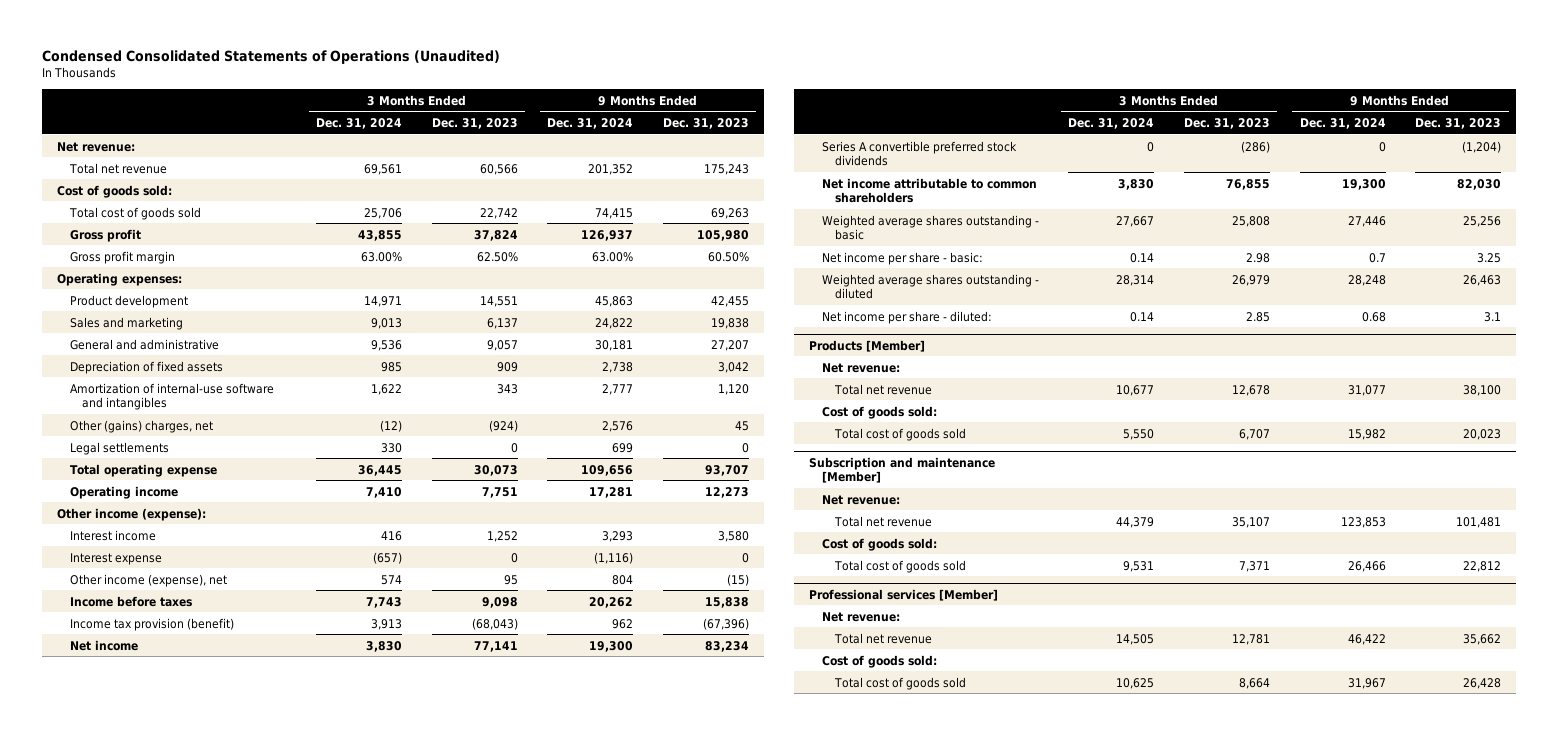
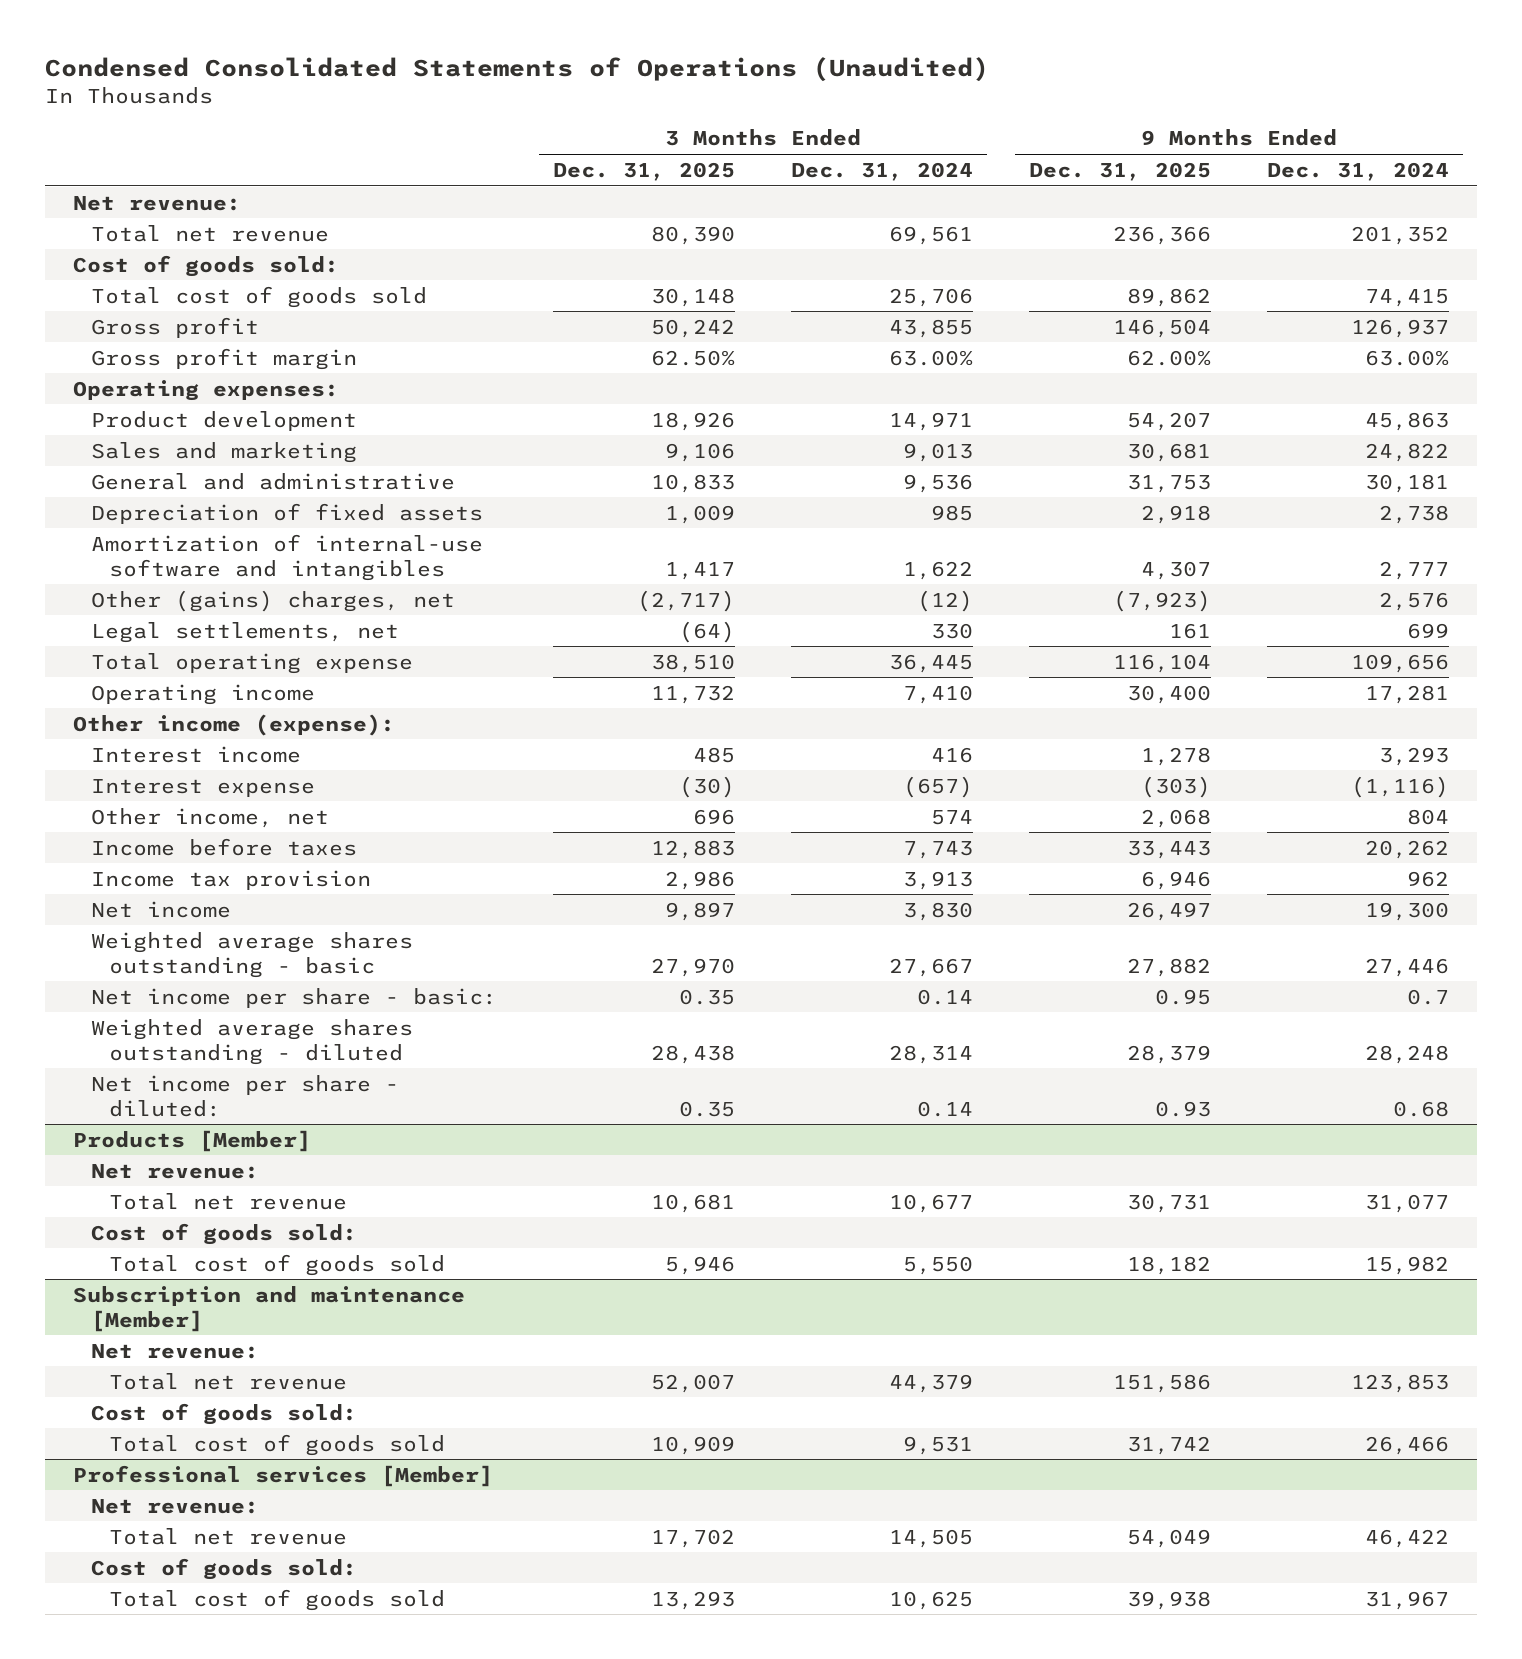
[431,118,518,130] Dec. 31, 2023 -> none
[662,118,749,130] Dec. 31, 2023 -> none
none -> [553,161,736,181] Dec. 31, 2025
none -> [1029,161,1212,181] Dec. 31, 2025
[69,441,169,455] Legal settlements -> [91,621,400,643] Legal settlements, net
[69,573,227,587] Other income (expense), net -> [91,807,330,828] Other income, net
[69,617,234,631] Income tax provision (benefit) -> [91,869,372,890] Income tax provision
[821,140,1017,166] Series A convertible preferred stock dividends -> none
[821,177,1037,203] Net income attributable to common shareholders -> none

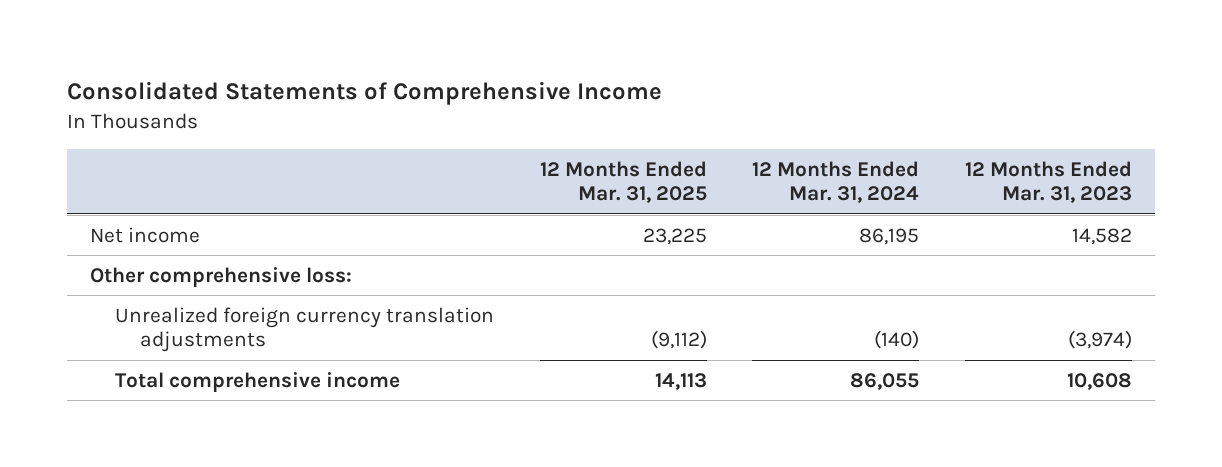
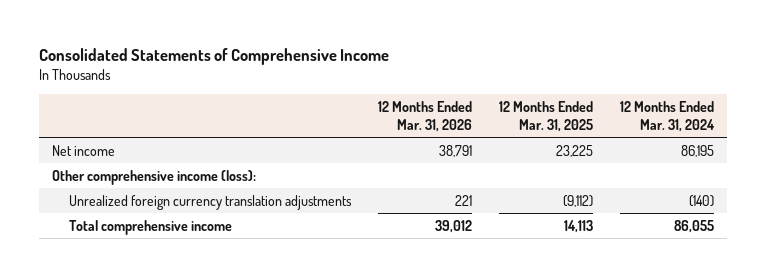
[965,160,1133,204] 12 Months Ended Mar. 31, 2023 -> none
none -> [377,101,472,132] 12 Months Ended Mar. 31, 2026
[89,266,352,287] Other comprehensive loss: -> [52,169,257,185] Other comprehensive income (loss):

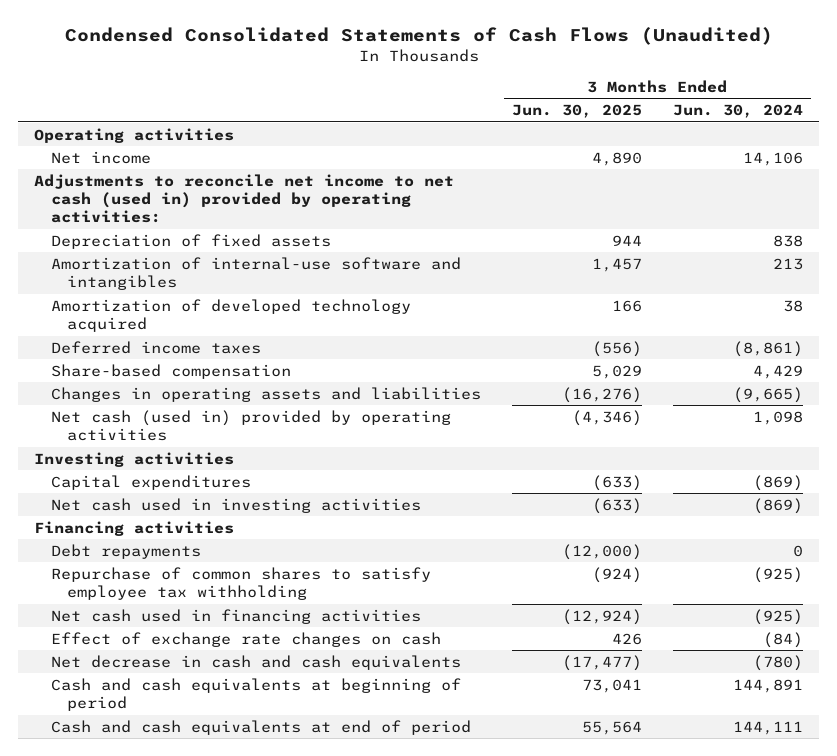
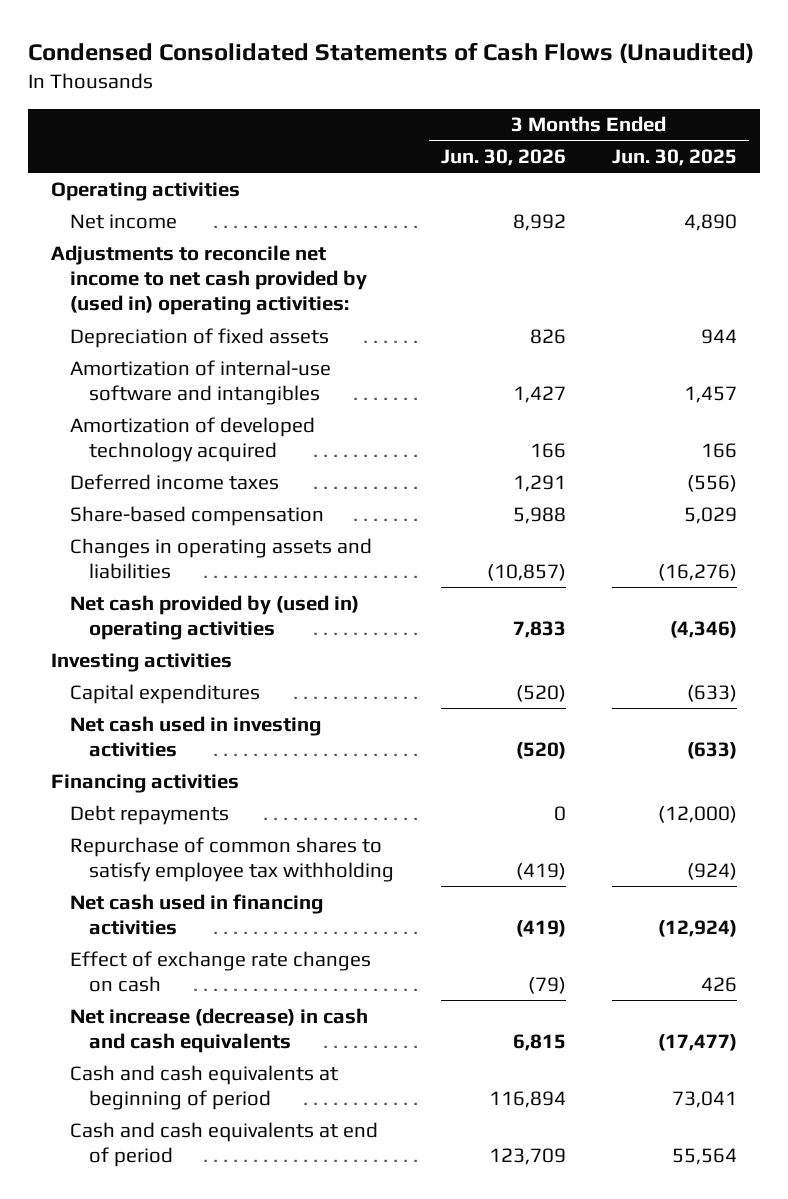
[672,104,803,119] Jun. 30, 2024 -> none
none -> [440,148,566,166] Jun. 30, 2026
[34,173,455,224] Adjustments to reconcile net income to net cash (used in) provided by operating activities: -> [50,244,368,316] Adjustments to reconcile net income to net cash provided by (used in) operating activities:
[50,409,451,442] Net cash (used in) provided by operating activities -> [70,594,360,640] Net cash provided by (used in) operating activities
[50,654,461,670] Net decrease in cash and cash equivalents -> [70,1007,369,1053] Net increase (decrease) in cash and cash equivalents

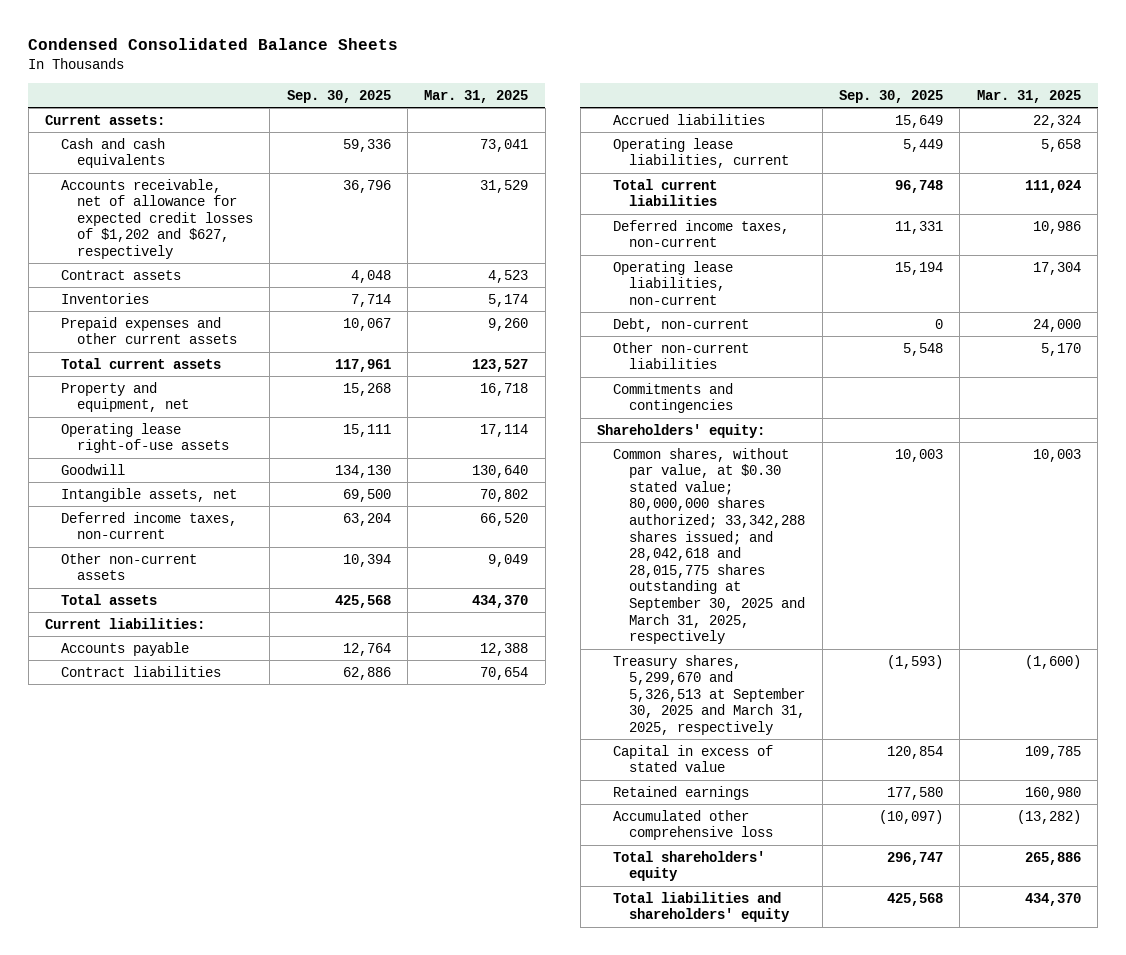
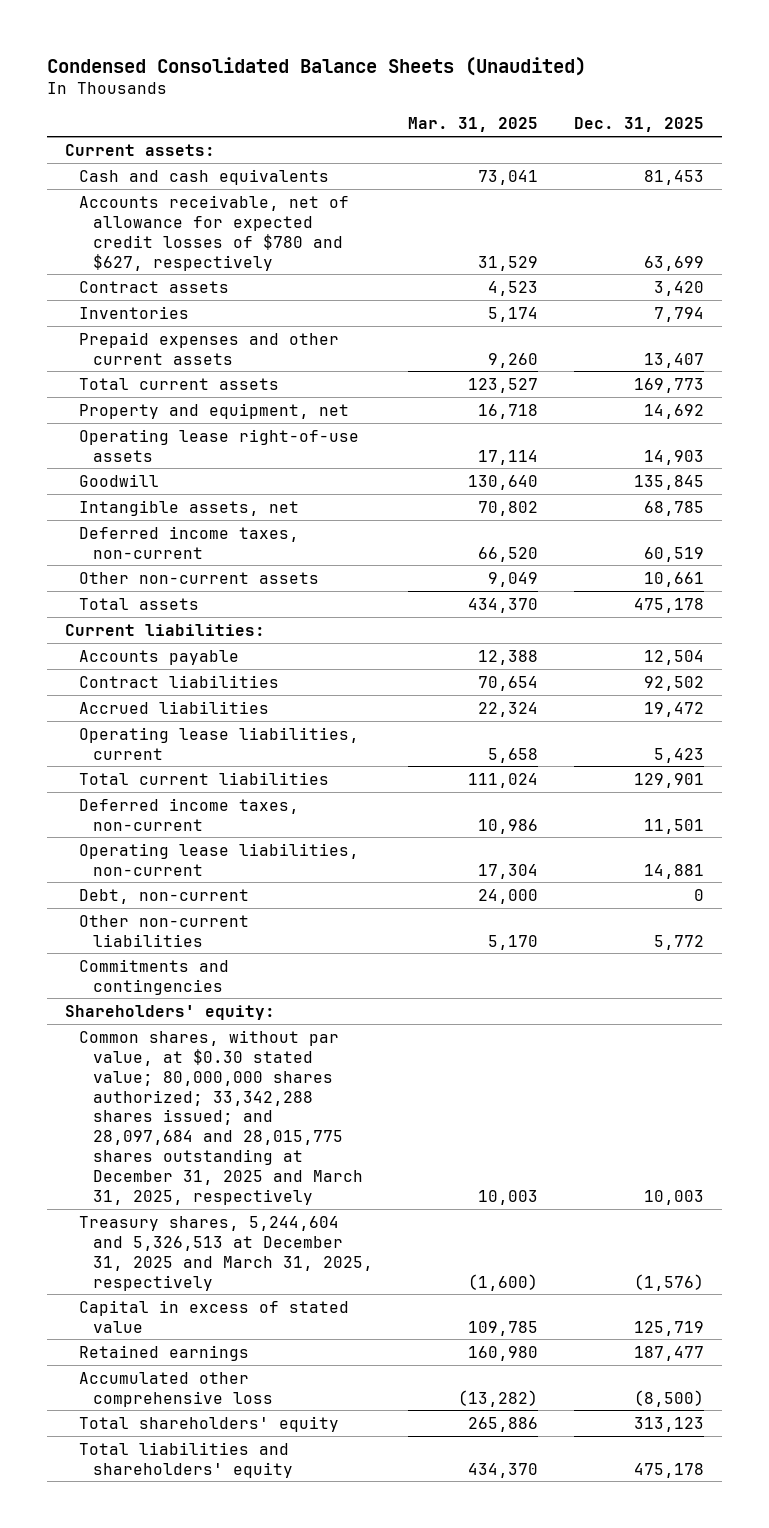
[28,37,399,50] Condensed Consolidated Balance Sheets -> [47,56,587,76] Condensed Consolidated Balance Sheets (Unaudited)
[286,89,391,103] Sep. 30, 2025 -> none
none -> [574,117,705,133] Dec. 31, 2025
[60,178,253,260] Accounts receivable, net of allowance for expected credit losses of $1,202 and $627, respectively -> [78,194,349,271] Accounts receivable, net of allowance for expected credit losses of $780 and $627, respectively
[613,447,806,645] Common shares, without par value, at $0.30 stated value; 80,000,000 shares authorized; 33,342,288 shares issued; and 28,042,618 and 28,015,775 shares outstanding at September 30, 2025 and March 31, 2025, respectively -> [78,1029,363,1206] Common shares, without par value, at $0.30 stated value; 80,000,000 shares authorized; 33,342,288 shares issued; and 28,097,684 and 28,015,775 shares outstanding at December 31, 2025 and March 31, 2025, respectively
[613,654,806,736] Treasury shares, 5,299,670 and 5,326,513 at September 30, 2025 and March 31, 2025, respectively -> [78,1215,373,1291] Treasury shares, 5,244,604 and 5,326,513 at December 31, 2025 and March 31, 2025, respectively

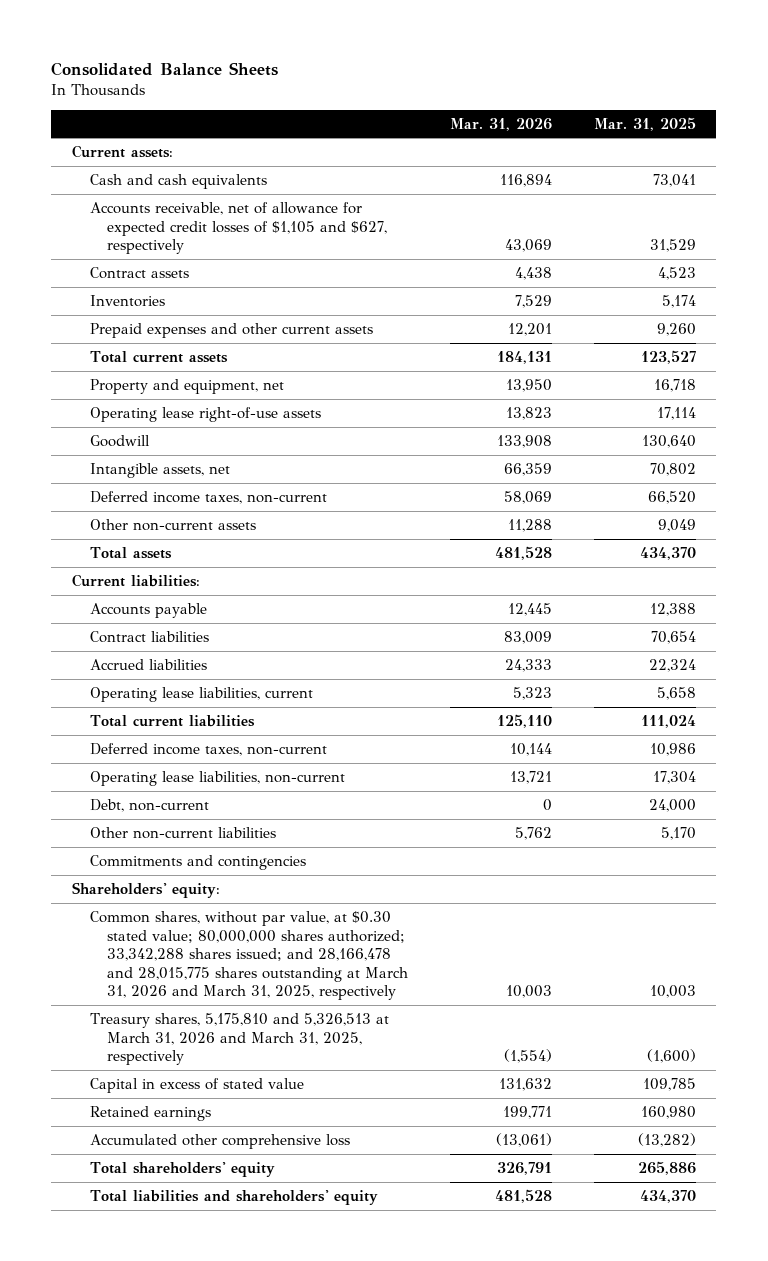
[47,56,587,76] Condensed Consolidated Balance Sheets (Unaudited) -> [51,61,279,76] Consolidated Balance Sheets
[574,117,705,133] Dec. 31, 2025 -> none
none -> [450,117,553,131] Mar. 31, 2026
[78,194,349,271] Accounts receivable, net of allowance for expected credit losses of $780 and $627, respectively -> [89,201,388,255] Accounts receivable, net of allowance for expected credit losses of $1,105 and $627, respectively
[78,1029,363,1206] Common shares, without par value, at $0.30 stated value; 80,000,000 shares authorized; 33,342,288 shares issued; and 28,097,684 and 28,015,775 shares outstanding at December 31, 2025 and March 31, 2025, respectively -> [89,910,409,1001] Common shares, without par value, at $0.30 stated value; 80,000,000 shares authorized; 33,342,288 shares issued; and 28,166,478 and 28,015,775 shares outstanding at March 31, 2026 and March 31, 2025, respectively
[78,1215,373,1291] Treasury shares, 5,244,604 and 5,326,513 at December 31, 2025 and March 31, 2025, respectively -> [89,1012,389,1066] Treasury shares, 5,175,810 and 5,326,513 at March 31, 2026 and March 31, 2025, respectively

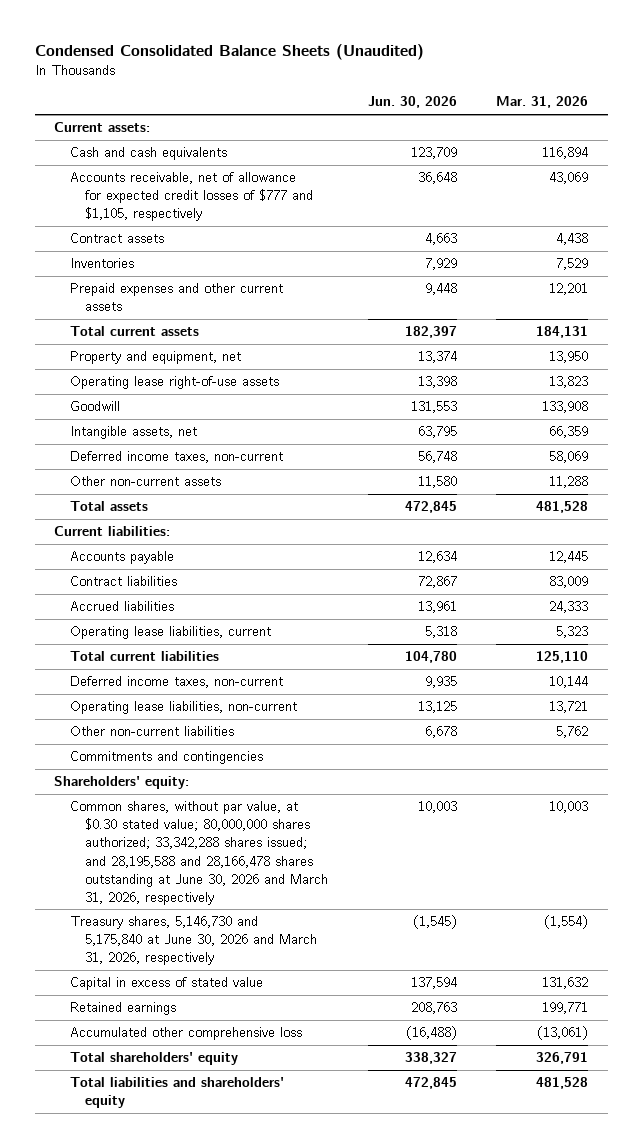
[51,61,279,76] Consolidated Balance Sheets -> [34,44,424,61] Condensed Consolidated Balance Sheets (Unaudited)
[593,116,696,131] Mar. 31, 2025 -> none
none -> [367,96,457,109] Jun. 30, 2026
[89,201,388,255] Accounts receivable, net of allowance for expected credit losses of $1,105 and $627, respectively -> [69,172,314,222] Accounts receivable, net of allowance for expected credit losses of $777 and $1,105, respectively
[89,798,209,812] Debt, non-current -> none
[89,910,409,1001] Common shares, without par value, at $0.30 stated value; 80,000,000 shares authorized; 33,342,288 shares issued; and 28,166,478 and 28,015,775 shares outstanding at March 31, 2026 and March 31, 2025, respectively -> [69,801,329,905] Common shares, without par value, at $0.30 stated value; 80,000,000 shares authorized; 33,342,288 shares issued; and 28,195,588 and 28,166,478 shares outstanding at June 30, 2026 and March 31, 2026, respectively
[89,1012,389,1066] Treasury shares, 5,175,810 and 5,326,513 at March 31, 2026 and March 31, 2025, respectively -> [69,916,318,966] Treasury shares, 5,146,730 and 5,175,840 at June 30, 2026 and March 31, 2026, respectively

